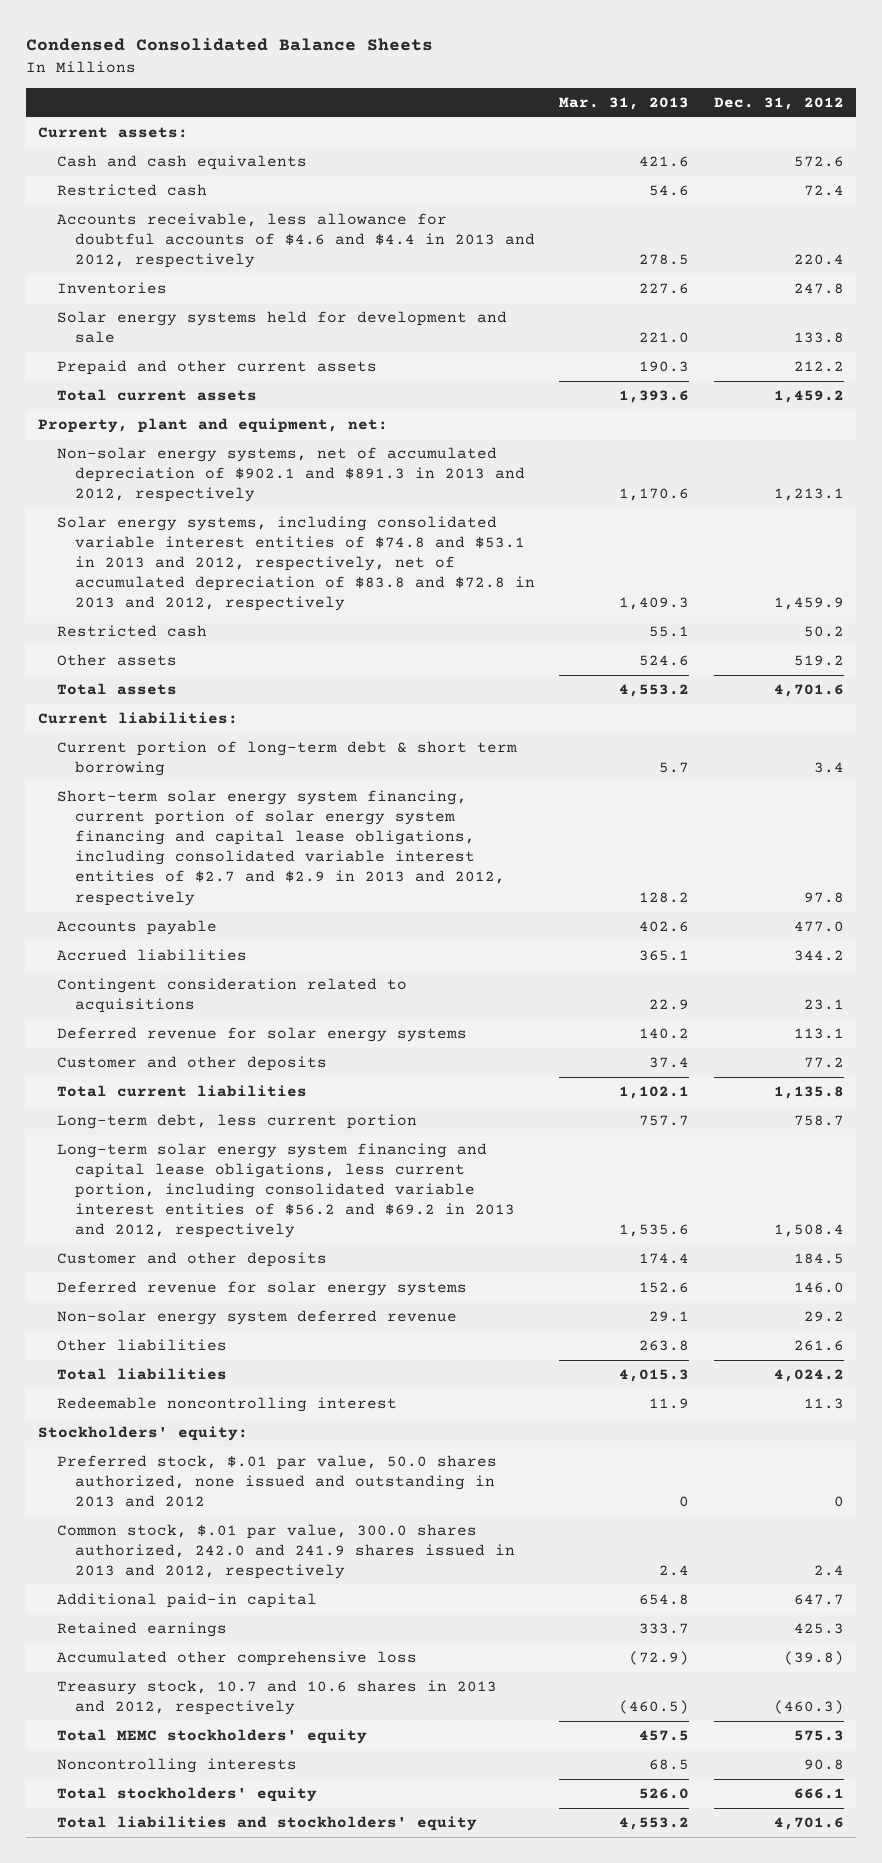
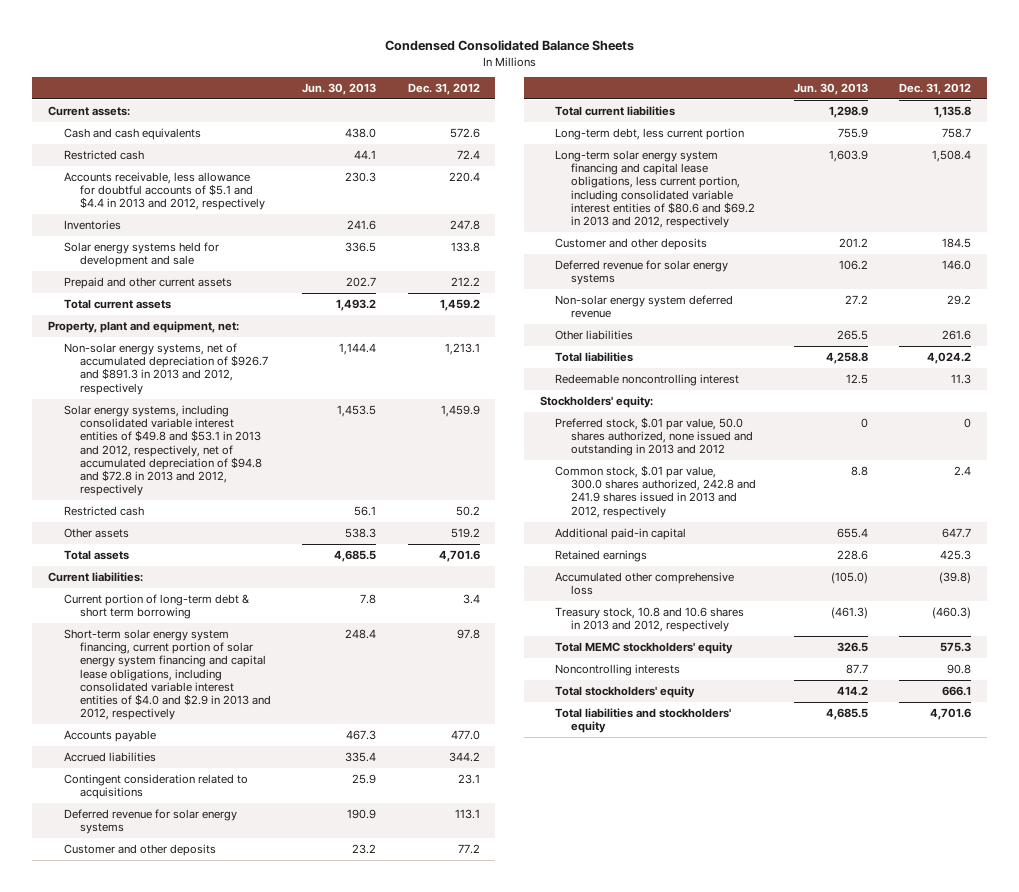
[559,96,690,110] Mar. 31, 2013 -> none
none -> [302,82,377,95] Jun. 30, 2013
[56,213,536,269] Accounts receivable, less allowance for doubtful accounts of $4.6 and $4.4 in 2013 and 2012, respectively -> [63,172,265,211] Accounts receivable, less allowance for doubtful accounts of $5.1 and $4.4 in 2013 and 2012, respectively
[56,447,526,503] Non-solar energy systems, net of accumulated depreciation of $902.1 and $891.3 in 2013 and 2012, respectively -> [63,343,268,395] Non-solar energy systems, net of accumulated depreciation of $926.7 and $891.3 in 2013 and 2012, respectively
[56,516,536,612] Solar energy systems, including consolidated variable interest entities of $74.8 and $53.1 in 2013 and 2012, respectively, net of accumulated depreciation of $83.8 and $72.8 in 2013 and 2012, respectively -> [63,405,262,497] Solar energy systems, including consolidated variable interest entities of $49.8 and $53.1 in 2013 and 2012, respectively, net of accumulated depreciation of $94.8 and $72.8 in 2013 and 2012, respectively
[56,790,506,906] Short-term solar energy system financing, current portion of solar energy system financing and capital lease obligations, including consolidated variable interest entities of $2.7 and $2.9 in 2013 and 2012, respectively -> [63,629,271,721] Short-term solar energy system financing, current portion of solar energy system financing and capital lease obligations, including consolidated variable interest entities of $4.0 and $2.9 in 2013 and 2012, respectively
[56,1143,516,1239] Long-term solar energy system financing and capital lease obligations, less current portion, including consolidated variable interest entities of $56.2 and $69.2 in 2013 and 2012, respectively -> [555,150,756,229] Long-term solar energy system financing and capital lease obligations, less current portion, including consolidated variable interest entities of $80.6 and $69.2 in 2013 and 2012, respectively
[56,1524,516,1580] Common stock, $.01 par value, 300.0 shares authorized, 242.0 and 241.9 shares issued in 2013 and 2012, respectively -> [555,465,757,518] Common stock, $.01 par value, 300.0 shares authorized, 242.8 and 241.9 shares issued in 2013 and 2012, respectively
[56,1680,497,1716] Treasury stock, 10.7 and 10.6 shares in 2013 and 2012, respectively -> [555,607,745,633] Treasury stock, 10.8 and 10.6 shares in 2013 and 2012, respectively

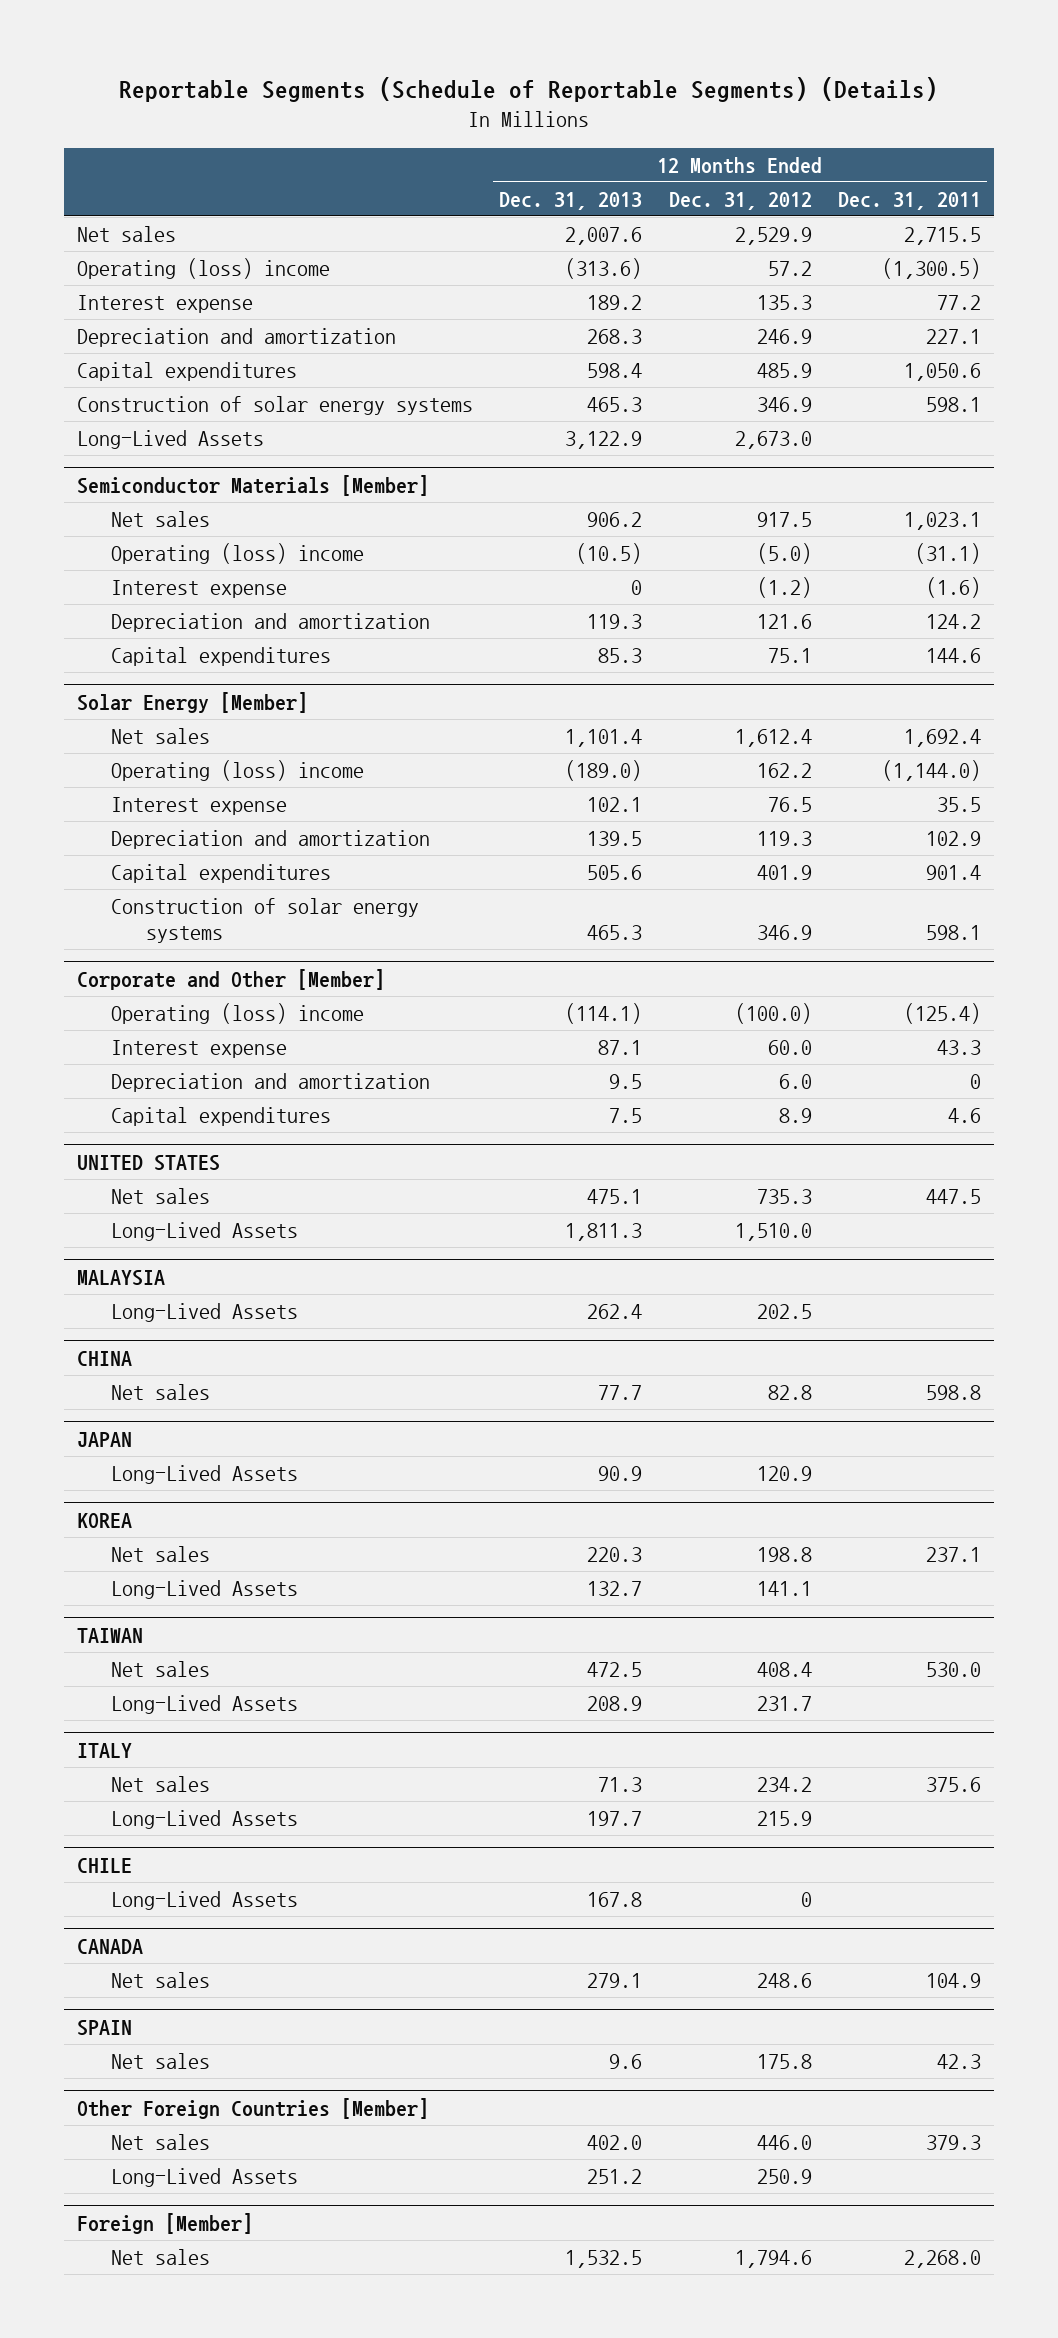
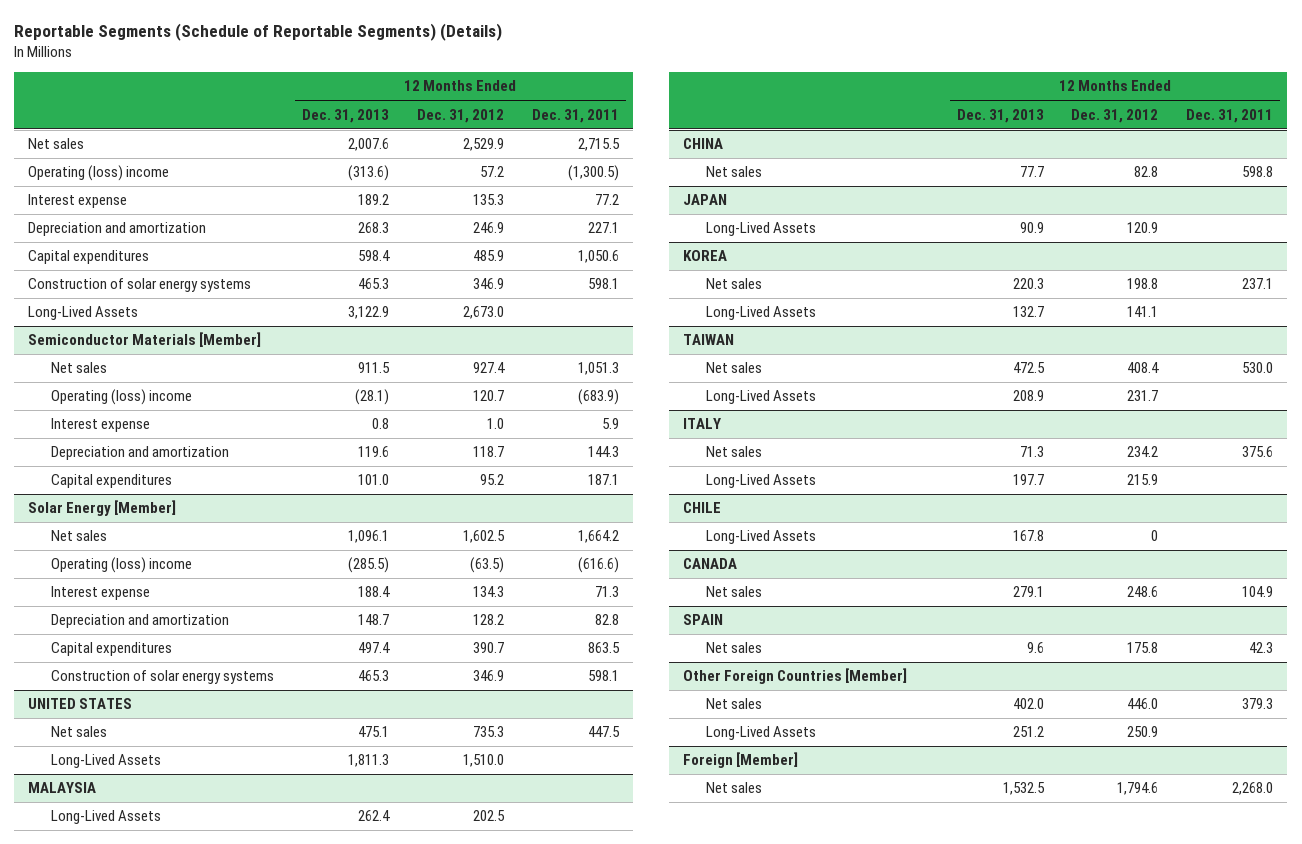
[587,511,643,527] 906.2 -> [357,362,390,374] 911.5
[756,511,812,527] 917.5 -> [472,362,505,374] 927.4
[903,511,981,530] 1,023.1 -> [577,362,619,376] 1,051.3
[576,542,643,564] (10.5) -> [354,389,389,406] (28.1)
[756,542,812,564] (5.0) -> [472,390,504,402] 120.7
[914,542,981,564] (31.1) -> [577,389,619,406] (683.9)
[631,579,643,595] 0 -> [371,418,389,430] 0.8
[756,576,812,598] (1.2) -> [486,418,504,430] 1.0
[925,576,981,598] (1.6) -> [601,418,619,430] 5.9
[587,613,643,629] 119.3 -> [357,446,389,458] 119.6
[756,613,812,629] 121.6 -> [472,446,504,458] 118.7
[925,613,981,629] 124.2 -> [587,446,619,458] 144.3
[598,647,643,663] 85.3 -> [357,474,389,486] 101.0
[767,647,812,663] 75.1 -> [479,474,504,486] 95.2
[925,647,981,663] 144.6 -> [587,474,619,486] 187.1
[565,728,643,747] 1,101.4 -> [347,530,389,544] 1,096.1
[734,728,812,747] 1,612.4 -> [462,530,505,544] 1,602.5
[903,728,981,747] 1,692.4 -> [577,530,619,544] 1,664.2
[565,759,643,781] (189.0) -> [347,557,389,574] (285.5)
[756,762,812,778] 162.2 -> [469,557,504,574] (63.5)
[881,759,981,781] (1,144.0) -> [577,557,619,574] (616.6)
[587,796,643,812] 102.1 -> [357,586,390,598] 188.4
[767,796,812,812] 76.5 -> [472,586,504,598] 134.3
[936,796,981,812] 35.5 -> [594,586,619,598] 71.3
[587,830,643,846] 139.5 -> [357,614,389,626] 148.7
[756,830,812,846] 119.3 -> [472,614,504,626] 128.2
[925,830,981,846] 102.9 -> [594,614,619,626] 82.8
[587,864,643,880] 505.6 -> [357,642,390,654] 497.4
[756,864,812,880] 401.9 -> [472,642,504,654] 390.7
[925,864,981,880] 901.4 -> [587,642,620,654] 863.5
[77,968,386,990] Corporate and Other [Member] -> none
[111,1002,365,1024] Operating (loss) income -> none
[111,1039,288,1058] Interest expense -> none
[111,1072,431,1092] Depreciation and amortization -> none
[111,1106,332,1126] Capital expenditures -> none

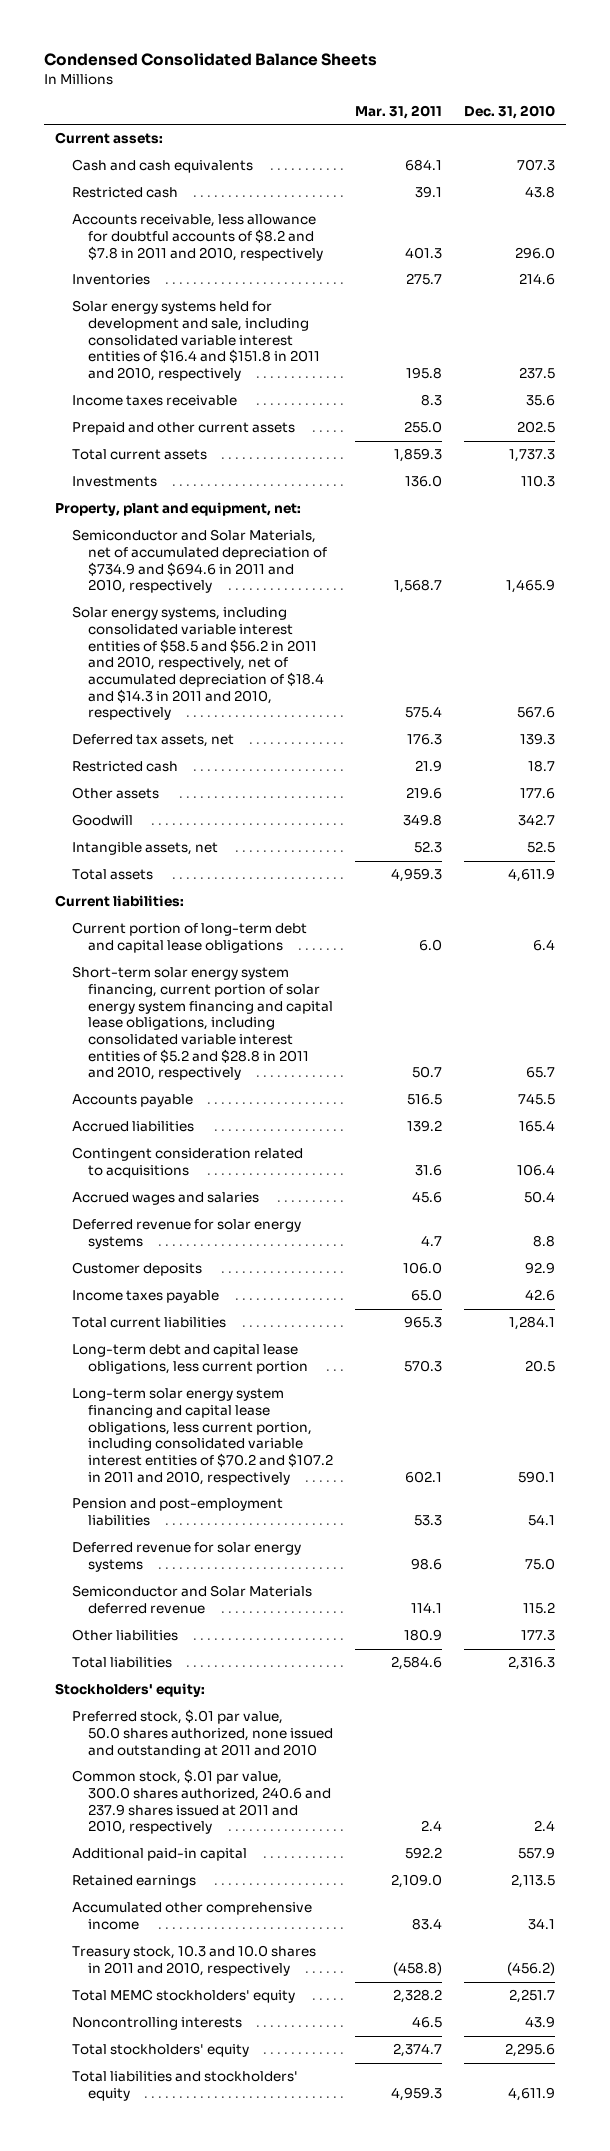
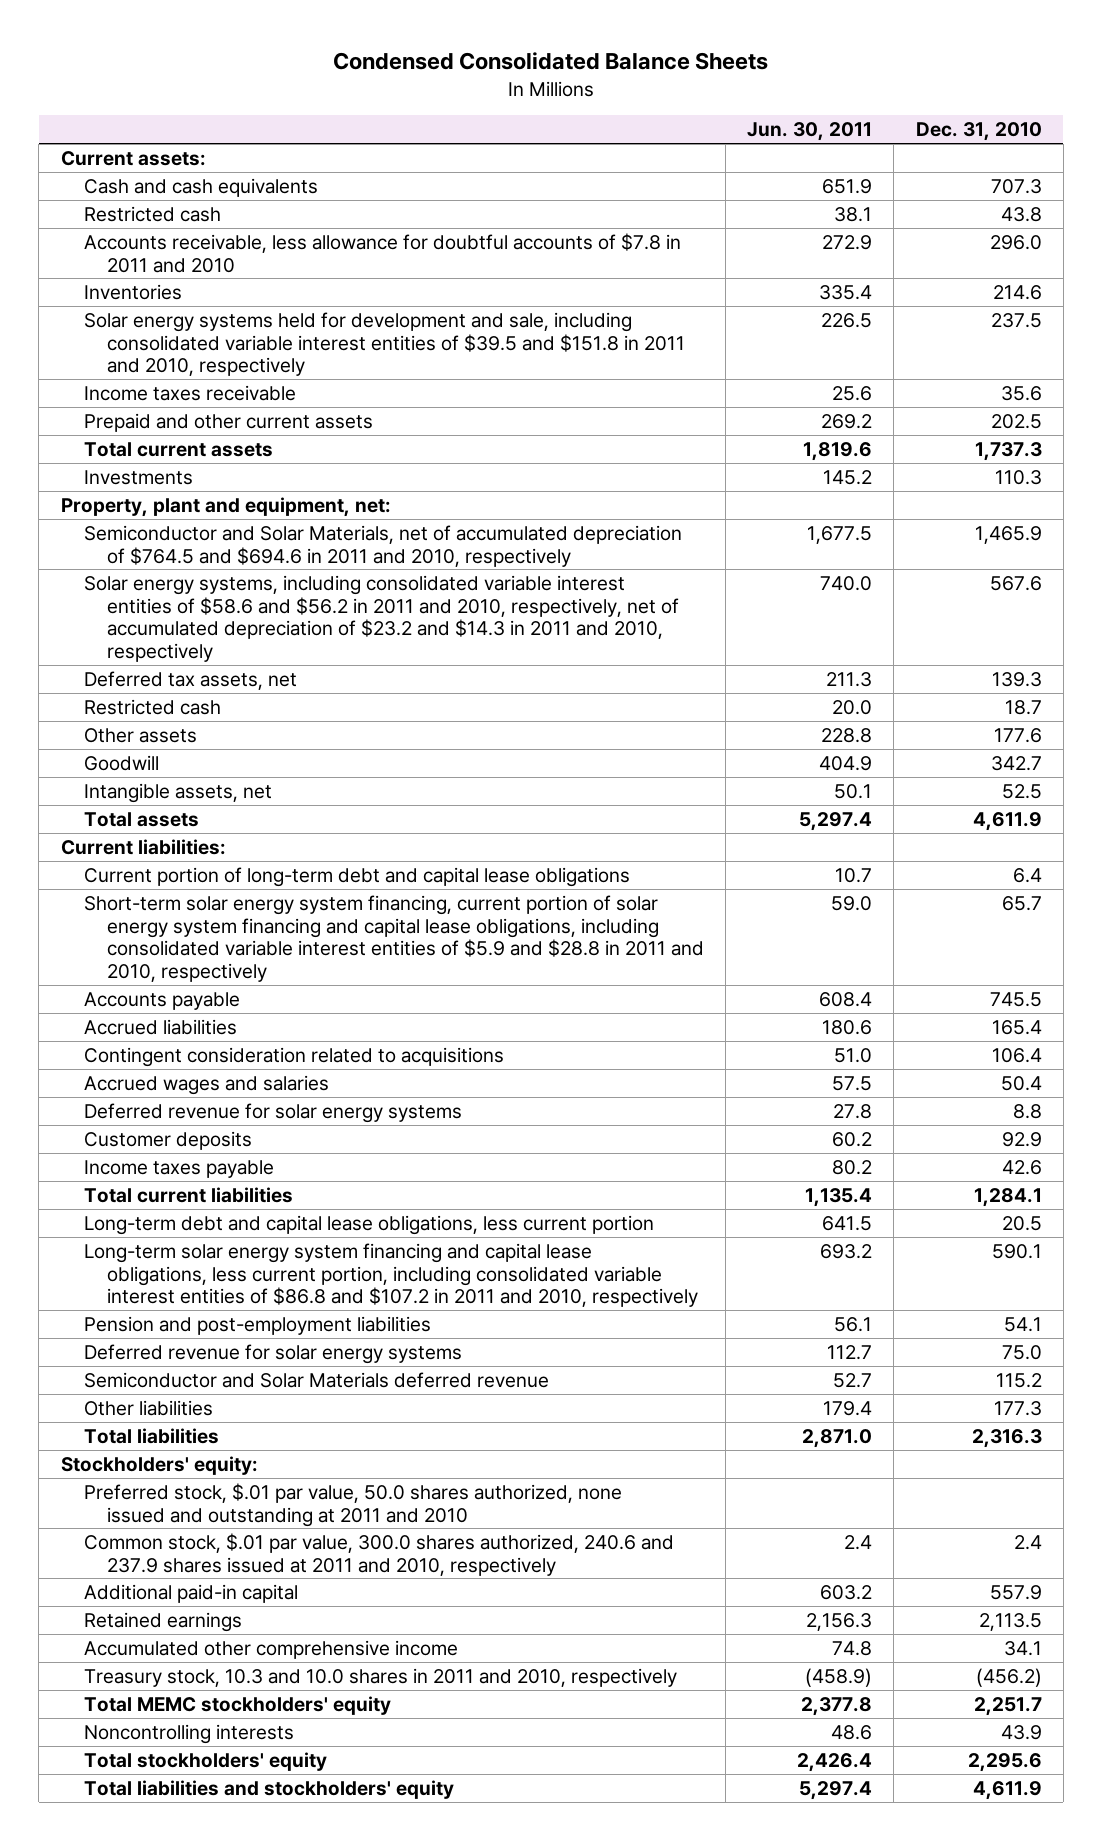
[354,104,442,119] Mar. 31, 2011 -> none
none -> [747,122,873,142] Jun. 30, 2011
[71,214,323,261] Accounts receivable, less allowance for doubtful accounts of $8.2 and $7.8 in 2011 and 2010, respectively -> [83,232,681,273] Accounts receivable, less allowance for doubtful accounts of $7.8 in 2011 and 2010
[71,300,320,382] Solar energy systems held for development and sale, including consolidated variable interest entities of $16.4 and $151.8 in 2011 and 2010, respectively -> [83,311,685,377] Solar energy systems held for development and sale, including consolidated variable interest entities of $39.5 and $151.8 in 2011 and 2010, respectively
[71,529,327,594] Semiconductor and Solar Materials, net of accumulated depreciation of $734.9 and $694.6 in 2011 and 2010, respectively -> [83,524,682,567] Semiconductor and Solar Materials, net of accumulated depreciation of $764.5 and $694.6 in 2011 and 2010, respectively
[71,606,324,721] Solar energy systems, including consolidated variable interest entities of $58.5 and $56.2 in 2011 and 2010, respectively, net of accumulated depreciation of $18.4 and $14.3 in 2011 and 2010, respectively -> [83,574,679,662] Solar energy systems, including consolidated variable interest entities of $58.6 and $56.2 in 2011 and 2010, respectively, net of accumulated depreciation of $23.2 and $14.3 in 2011 and 2010, respectively
[71,966,333,1081] Short-term solar energy system financing, current portion of solar energy system financing and capital lease obligations, including consolidated variable interest entities of $5.2 and $28.8 in 2011 and 2010, respectively -> [83,894,704,982] Short-term solar energy system financing, current portion of solar energy system financing and capital lease obligations, including consolidated variable interest entities of $5.9 and $28.8 in 2011 and 2010, respectively
[71,1388,333,1485] Long-term solar energy system financing and capital lease obligations, less current portion, including consolidated variable interest entities of $70.2 and $107.2 in 2011 and 2010, respectively -> [83,1242,698,1308] Long-term solar energy system financing and capital lease obligations, less current portion, including consolidated variable interest entities of $86.8 and $107.2 in 2011 and 2010, respectively

